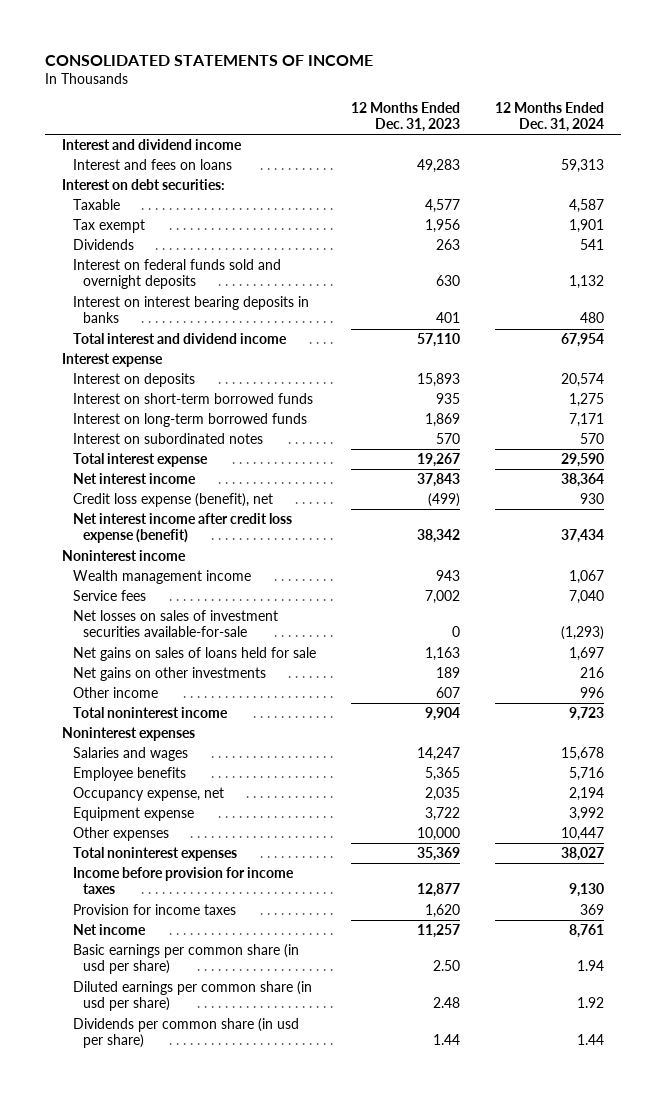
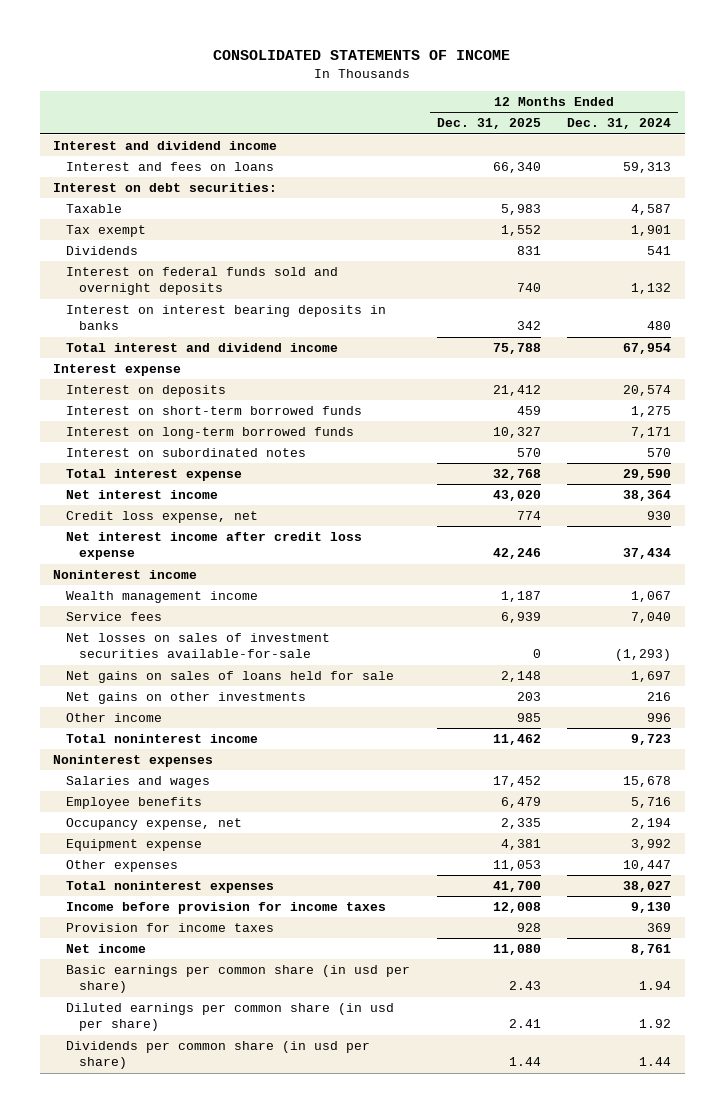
[350,101,460,133] 12 Months Ended Dec. 31, 2023 -> none
none -> [436,118,541,130] Dec. 31, 2025
[72,492,273,507] Credit loss expense (benefit), net -> [66,511,259,524] Credit loss expense, net
[72,512,292,544] Net interest income after credit loss expense (benefit) -> [66,532,363,561] Net interest income after credit loss expense

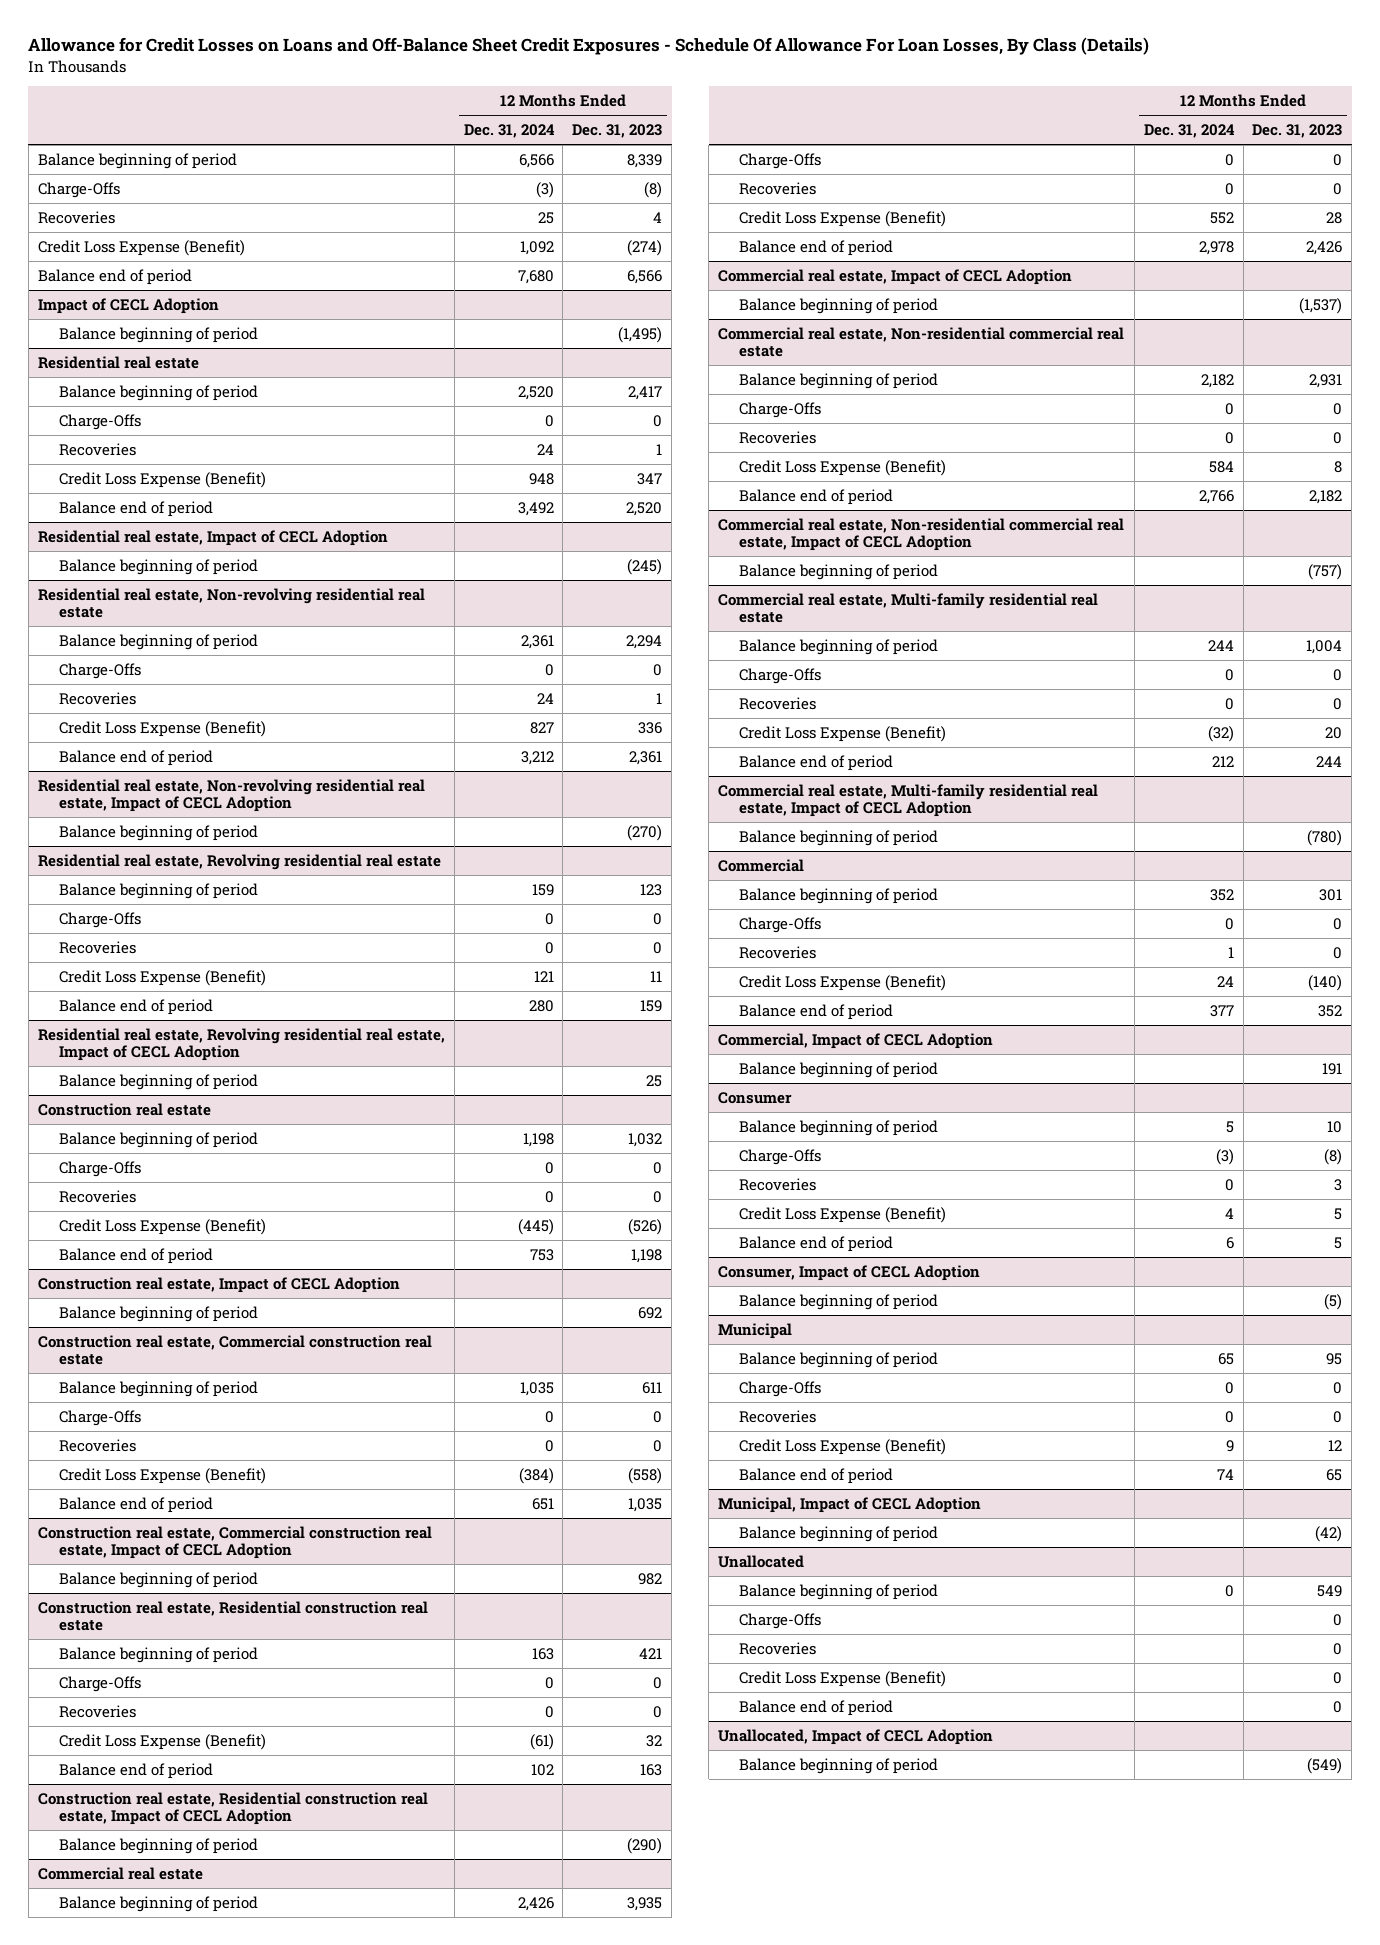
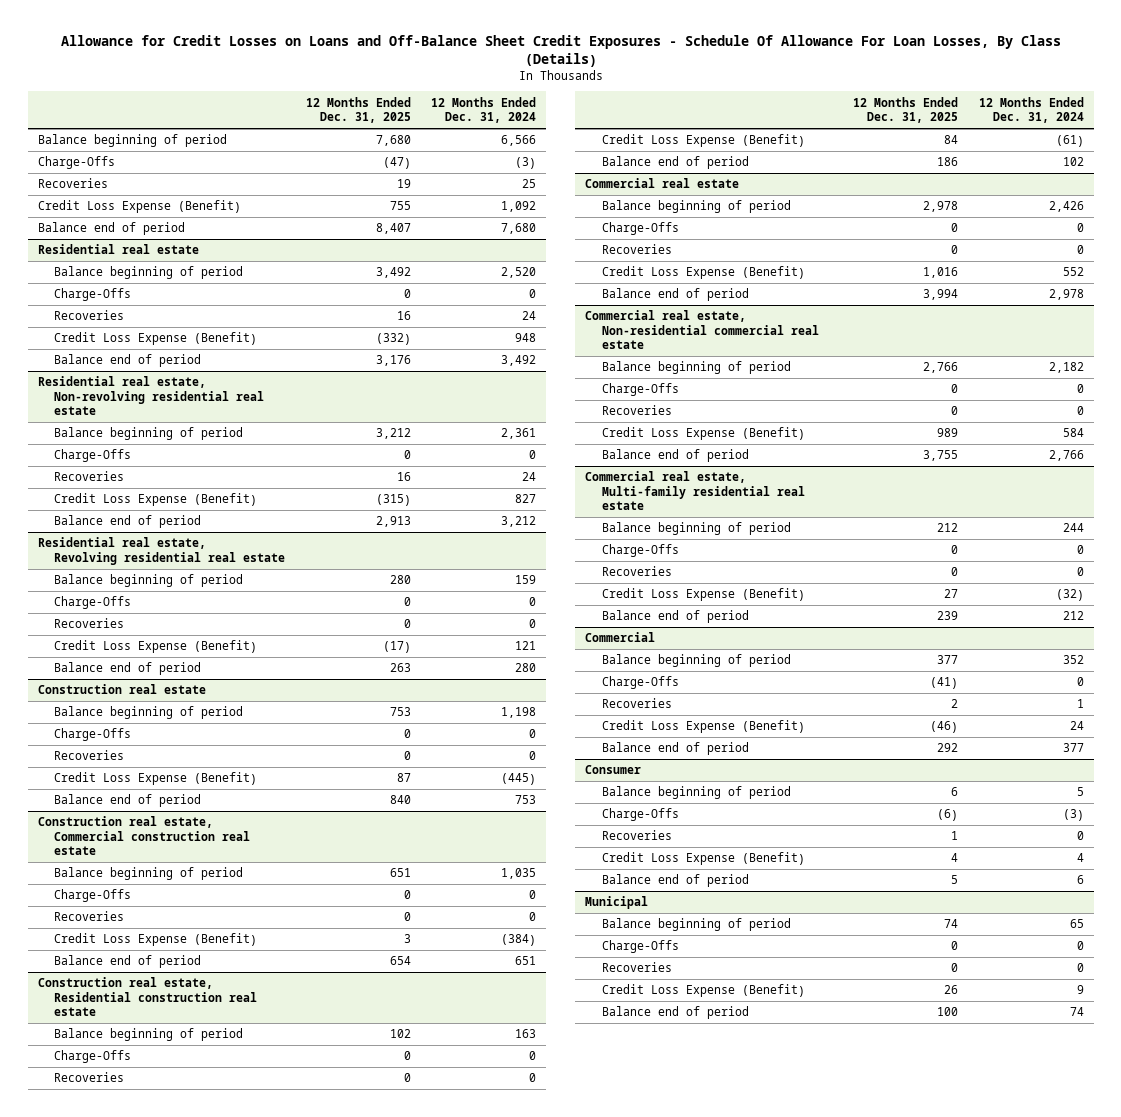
[572,124,663,139] Dec. 31, 2023 -> none
none -> [305,96,411,124] 12 Months Ended Dec. 31, 2025
[37,297,219,314] Impact of CECL Adoption -> none
[59,326,259,343] Balance beginning of period -> none
[37,529,388,546] Residential real estate, Impact of CECL Adoption -> none
[59,558,259,575] Balance beginning of period -> none
[37,778,425,813] Residential real estate, Non-revolving residential real estate, Impact of CECL Adoption -> none
[59,824,259,841] Balance beginning of period -> none
[37,1027,445,1062] Residential real estate, Revolving residential real estate, Impact of CECL Adoption -> none
[59,1073,259,1090] Balance beginning of period -> none
[37,1276,400,1293] Construction real estate, Impact of CECL Adoption -> none
[59,1305,259,1322] Balance beginning of period -> none
[37,1525,432,1560] Construction real estate, Commercial construction real estate, Impact of CECL Adoption -> none
[59,1571,259,1588] Balance beginning of period -> none
[37,1791,428,1826] Construction real estate, Residential construction real estate, Impact of CECL Adoption -> none
[59,1837,259,1854] Balance beginning of period -> none
[717,268,1072,285] Commercial real estate, Impact of CECL Adoption -> none
[739,297,939,314] Balance beginning of period -> none
[717,517,1124,552] Commercial real estate, Non-residential commercial real estate, Impact of CECL Adoption -> none
[739,563,939,580] Balance beginning of period -> none
[717,783,1098,818] Commercial real estate, Multi-family residential real estate, Impact of CECL Adoption -> none
[739,829,939,846] Balance beginning of period -> none
[717,1032,993,1049] Commercial, Impact of CECL Adoption -> none
[739,1061,939,1078] Balance beginning of period -> none
[717,1264,980,1281] Consumer, Impact of CECL Adoption -> none
[739,1293,939,1310] Balance beginning of period -> none
[717,1496,981,1513] Municipal, Impact of CECL Adoption -> none
[739,1525,939,1542] Balance beginning of period -> none
[717,1554,804,1568] Unallocated -> none
[739,1583,939,1600] Balance beginning of period -> none
[739,1612,822,1629] Charge-Offs -> none
[739,1641,817,1655] Recoveries -> none
[739,1670,947,1687] Credit Loss Expense (Benefit) -> none
[739,1699,894,1716] Balance end of period -> none
[717,1728,993,1745] Unallocated, Impact of CECL Adoption -> none
[739,1757,939,1774] Balance beginning of period -> none

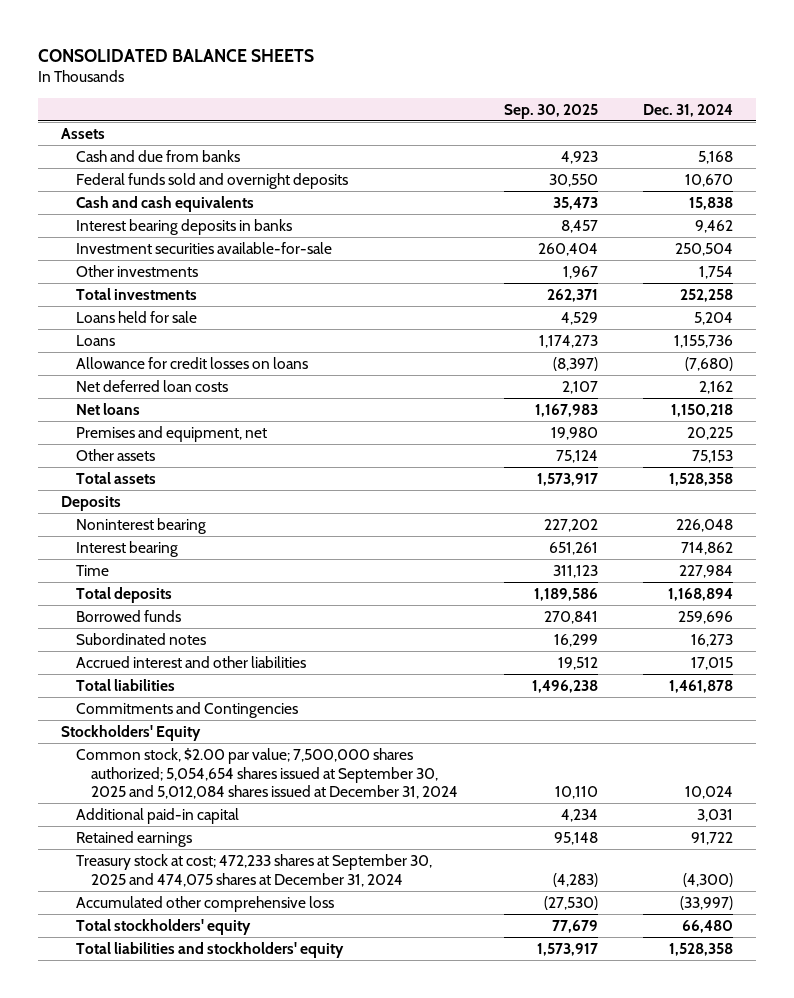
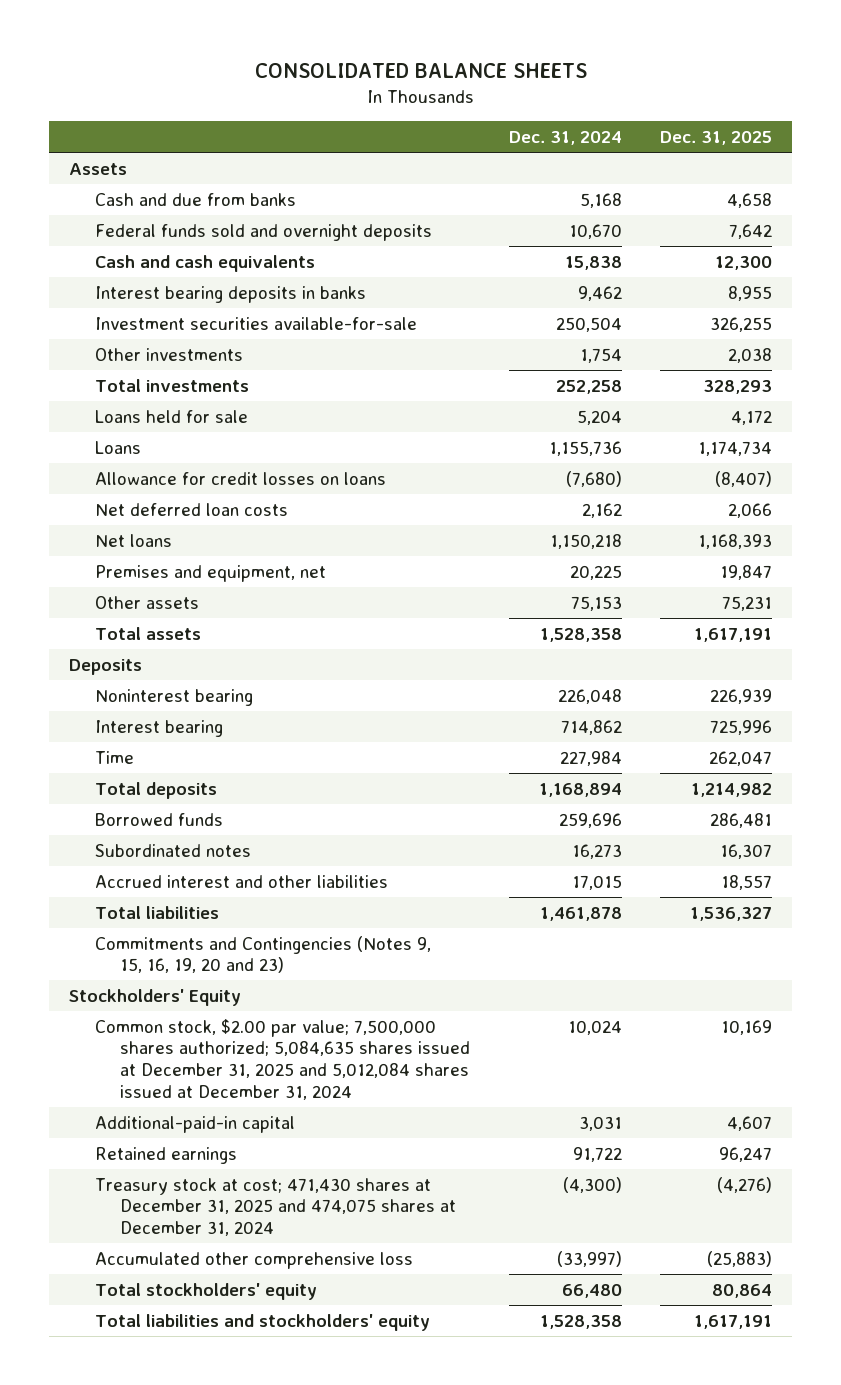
[503,103,598,119] Sep. 30, 2025 -> none
none -> [660,131,773,146] Dec. 31, 2025
[75,701,298,718] Commitments and Contingencies -> [94,935,431,974] Commitments and Contingencies (Notes 9, 15, 16, 19, 20 and 23)
[75,747,458,800] Common stock, $2.00 par value; 7,500,000 shares authorized; 5,054,654 shares issued at September 30, 2025 and 5,012,084 shares issued at December 31, 2024 -> [94,1018,471,1100] Common stock, $2.00 par value; 7,500,000 shares authorized; 5,084,635 shares issued at December 31, 2025 and 5,012,084 shares issued at December 31, 2024
[75,807,239,824] Additional paid-in capital -> [94,1115,295,1133] Additional-paid-in capital
[75,853,432,887] Treasury stock at cost; 472,233 shares at September 30, 2025 and 474,075 shares at December 31, 2024 -> [94,1177,457,1236] Treasury stock at cost; 471,430 shares at December 31, 2025 and 474,075 shares at December 31, 2024

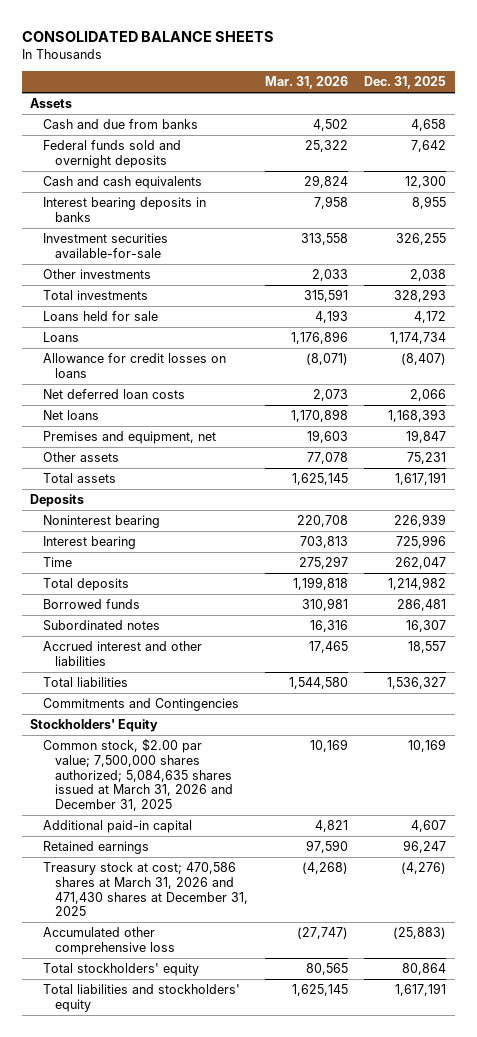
[508,131,622,146] Dec. 31, 2024 -> none
none -> [264,76,348,90] Mar. 31, 2026
[94,935,431,974] Commitments and Contingencies (Notes 9, 15, 16, 19, 20 and 23) -> [42,698,239,712] Commitments and Contingencies
[94,1018,471,1100] Common stock, $2.00 par value; 7,500,000 shares authorized; 5,084,635 shares issued at December 31, 2025 and 5,012,084 shares issued at December 31, 2024 -> [42,738,233,811] Common stock, $2.00 par value; 7,500,000 shares authorized; 5,084,635 shares issued at March 31, 2026 and December 31, 2025
[94,1115,295,1133] Additional-paid-in capital -> [42,820,192,834] Additional paid-in capital
[94,1177,457,1236] Treasury stock at cost; 471,430 shares at December 31, 2025 and 474,075 shares at December 31, 2024 -> [42,862,248,917] Treasury stock at cost; 470,586 shares at March 31, 2026 and 471,430 shares at December 31, 2025

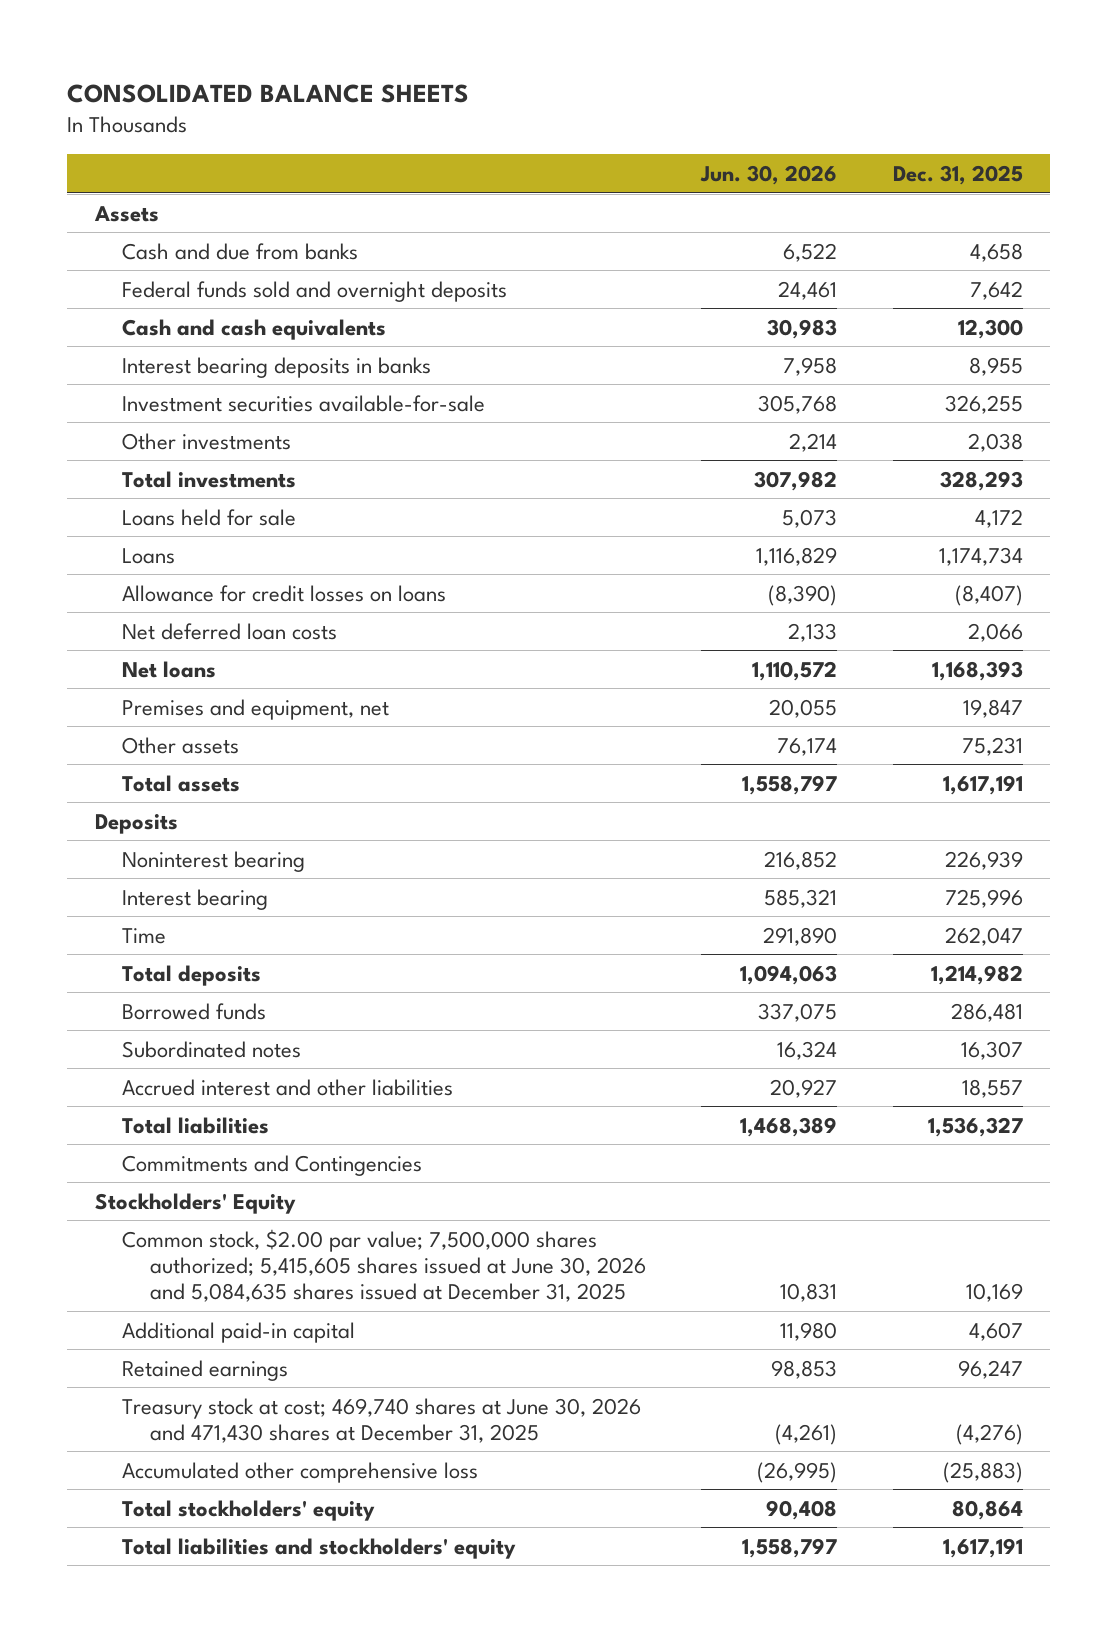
[264,76,348,90] Mar. 31, 2026 -> none
none -> [700,165,838,186] Jun. 30, 2026
[42,738,233,811] Common stock, $2.00 par value; 7,500,000 shares authorized; 5,084,635 shares issued at March 31, 2026 and December 31, 2025 -> [122,1228,646,1302] Common stock, $2.00 par value; 7,500,000 shares authorized; 5,415,605 shares issued at June 30, 2026 and 5,084,635 shares issued at December 31, 2025
[42,862,248,917] Treasury stock at cost; 470,586 shares at March 31, 2026 and 471,430 shares at December 31, 2025 -> [122,1397,642,1443] Treasury stock at cost; 469,740 shares at June 30, 2026 and 471,430 shares at December 31, 2025

